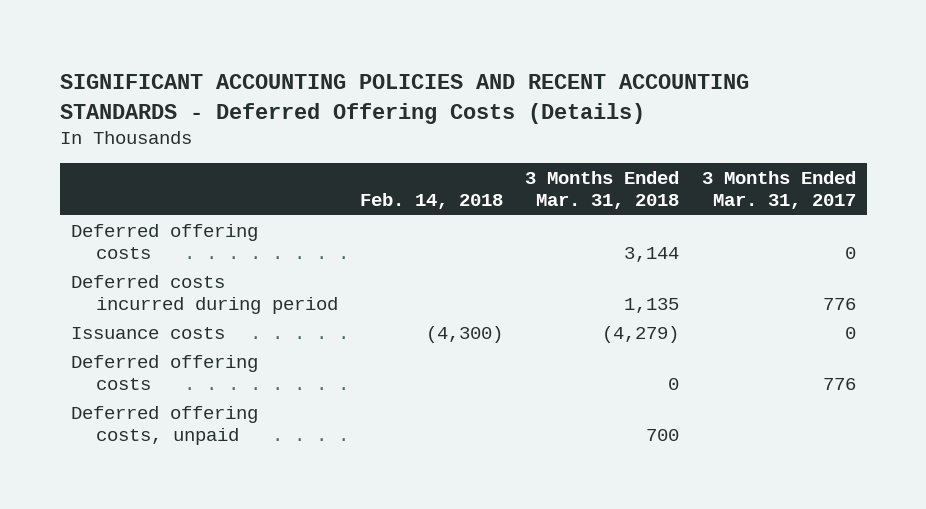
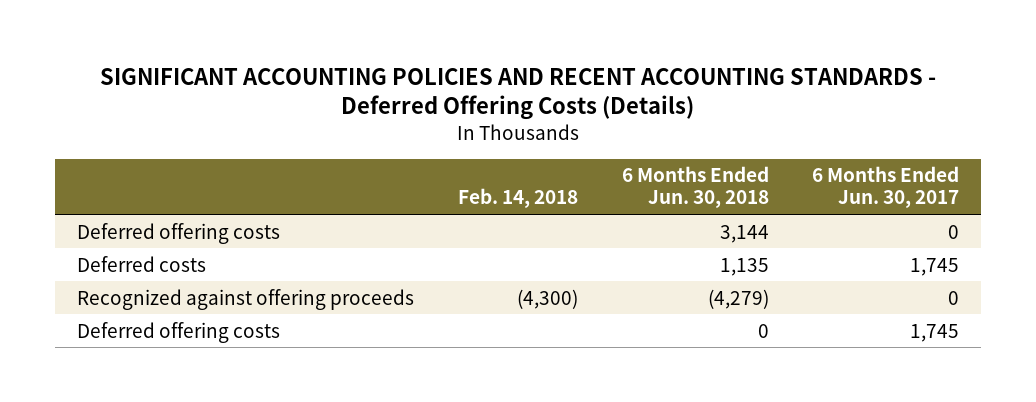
[525,171,680,210] 3 Months Ended Mar. 31, 2018 -> none
[701,171,856,210] 3 Months Ended Mar. 31, 2017 -> none
none -> [621,166,769,209] 6 Months Ended Jun. 30, 2018
none -> [812,166,960,209] 6 Months Ended Jun. 30, 2017
[70,274,338,315] Deferred costs incurred during period -> [77,255,207,272] Deferred costs
[70,326,225,339] Issuance costs -> [77,288,415,310] Recognized against offering proceeds
[70,405,258,446] Deferred offering costs, unpaid -> none

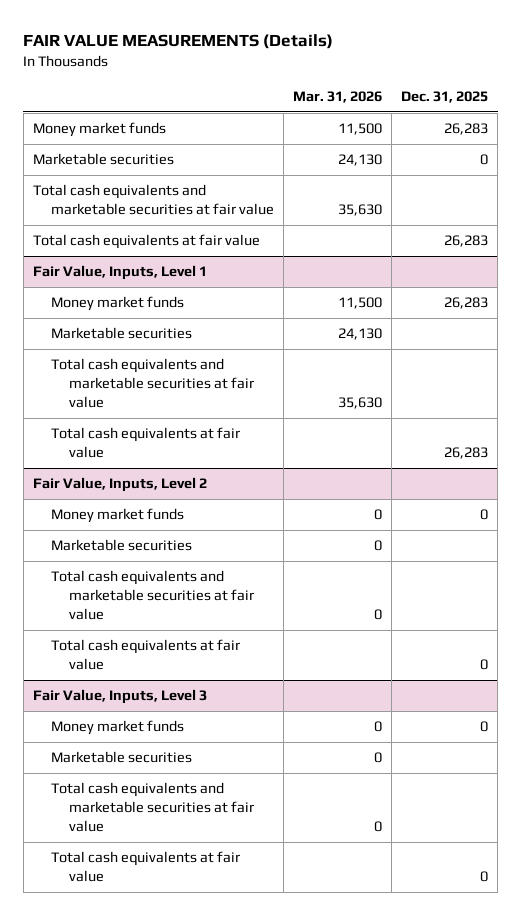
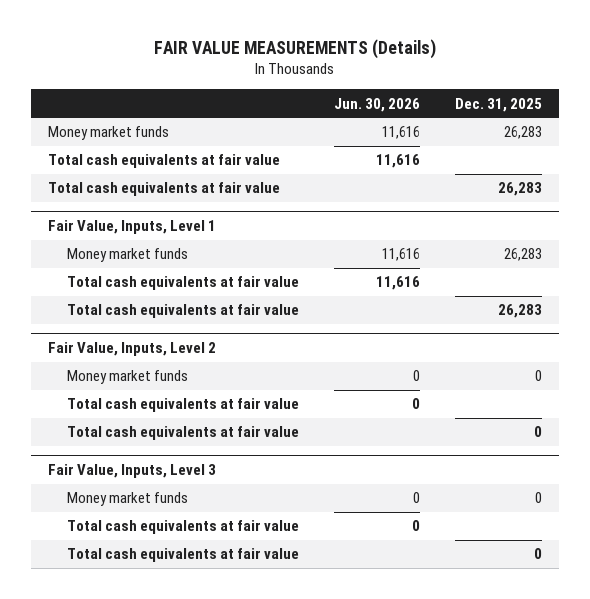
[293,91,383,104] Mar. 31, 2026 -> none
none -> [333,97,420,112] Jun. 30, 2026
[33,153,175,166] Marketable securities -> none
[33,184,275,216] Total cash equivalents and marketable securities at fair value -> [48,154,281,169] Total cash equivalents at fair value
[51,327,193,340] Marketable securities -> none
[51,358,254,409] Total cash equivalents and marketable securities at fair value -> [67,276,300,291] Total cash equivalents at fair value
[51,539,193,552] Marketable securities -> none
[51,570,254,621] Total cash equivalents and marketable securities at fair value -> [67,398,300,413] Total cash equivalents at fair value
[51,751,193,764] Marketable securities -> none
[51,782,254,833] Total cash equivalents and marketable securities at fair value -> [67,520,300,535] Total cash equivalents at fair value

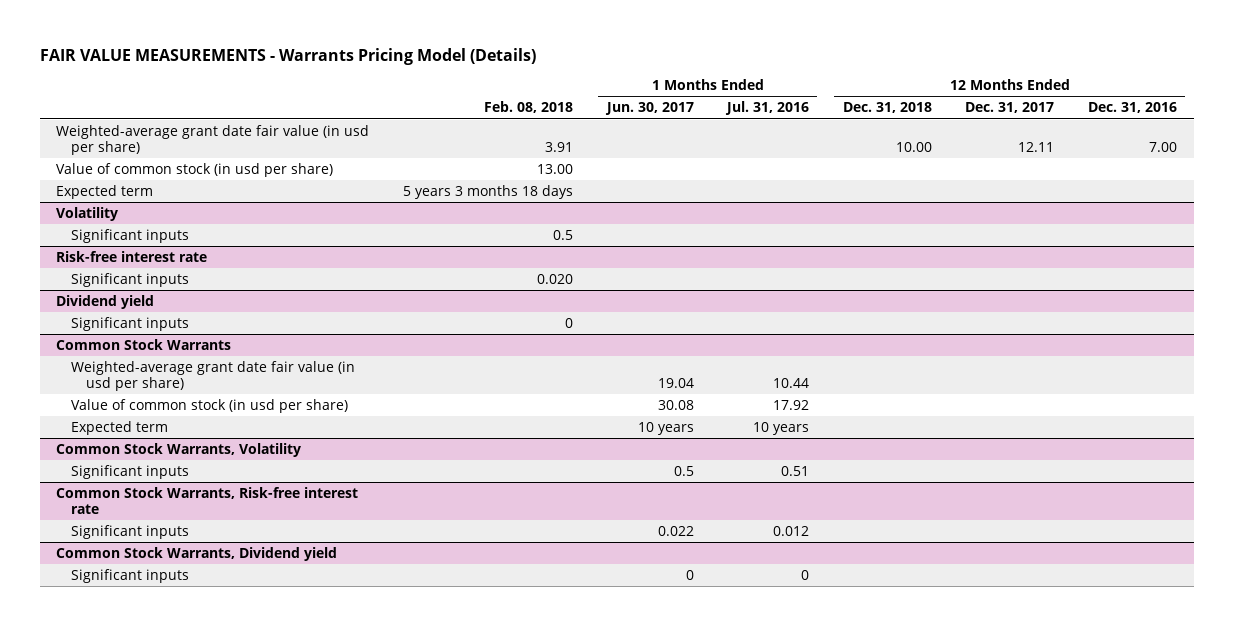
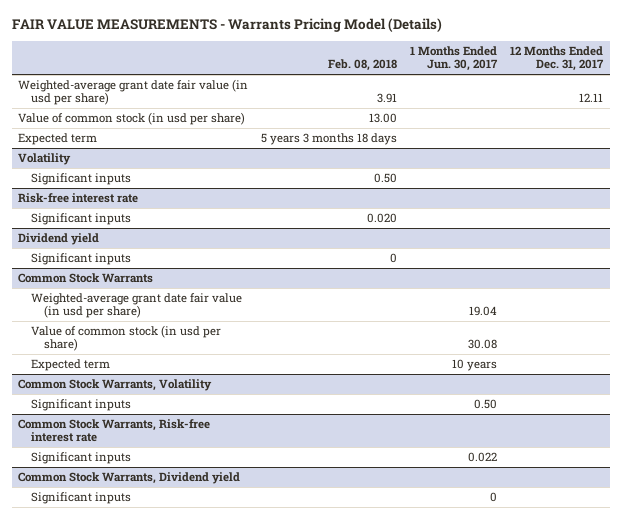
[725,101,810,116] Jul. 31, 2016 -> none
[842,102,932,114] Dec. 31, 2018 -> none
[1087,102,1177,114] Dec. 31, 2016 -> none
[552,229,573,240] 0.5 -> [374,172,398,183] 0.50
[673,465,694,476] 0.5 -> [474,398,498,409] 0.50

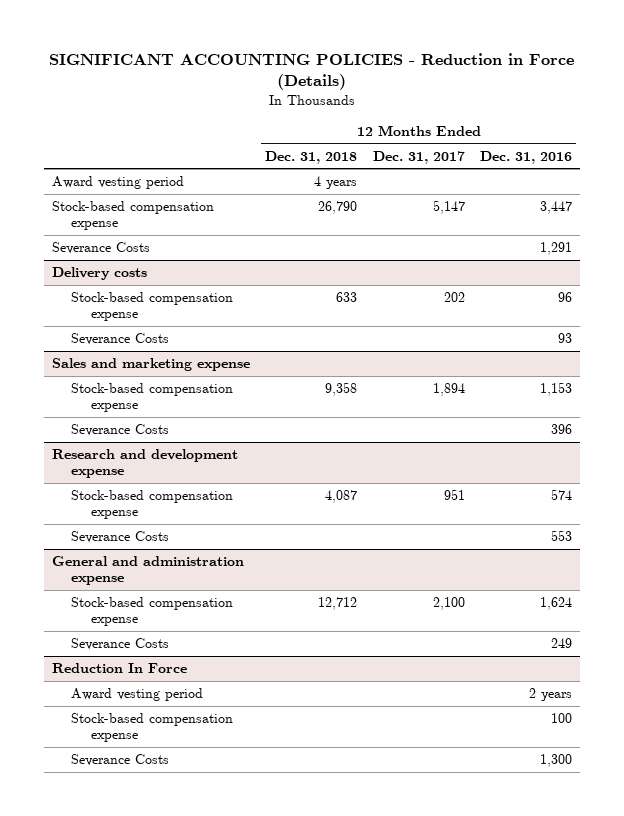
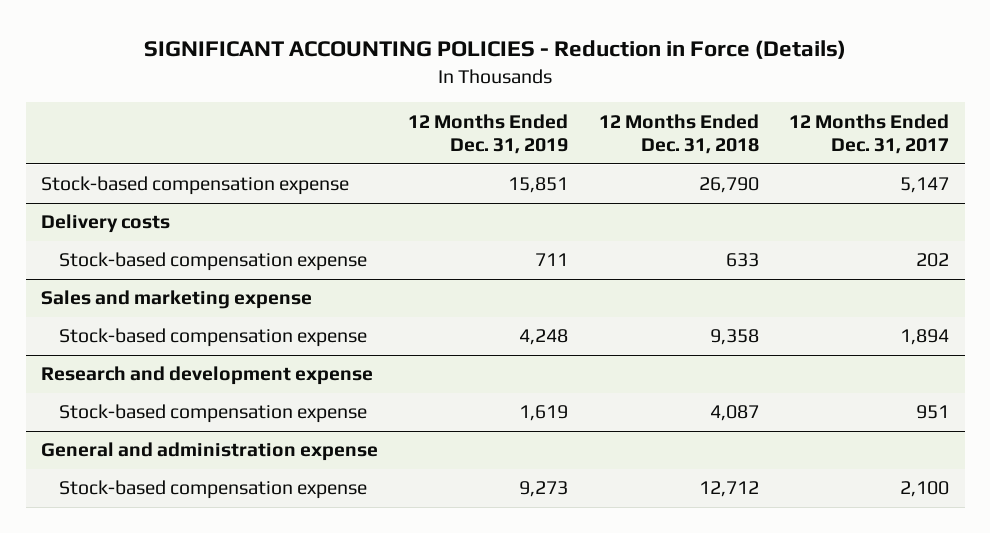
[480,150,573,164] Dec. 31, 2016 -> none
none -> [408,113,569,155] 12 Months Ended Dec. 31, 2019
[51,176,184,190] Award vesting period -> none
[51,242,150,255] Severance Costs -> none
[71,333,170,346] Severance Costs -> none
[71,424,170,437] Severance Costs -> none
[71,531,170,544] Severance Costs -> none
[71,638,170,651] Severance Costs -> none
[51,663,187,674] Reduction In Force -> none
[71,688,204,702] Award vesting period -> none
[71,713,234,743] Stock-based compensation expense -> none
[71,754,170,767] Severance Costs -> none

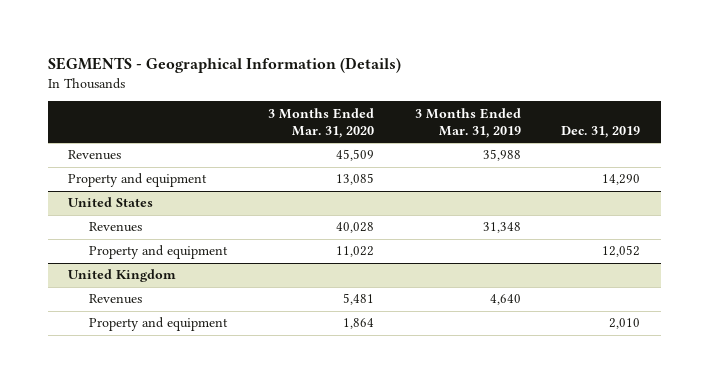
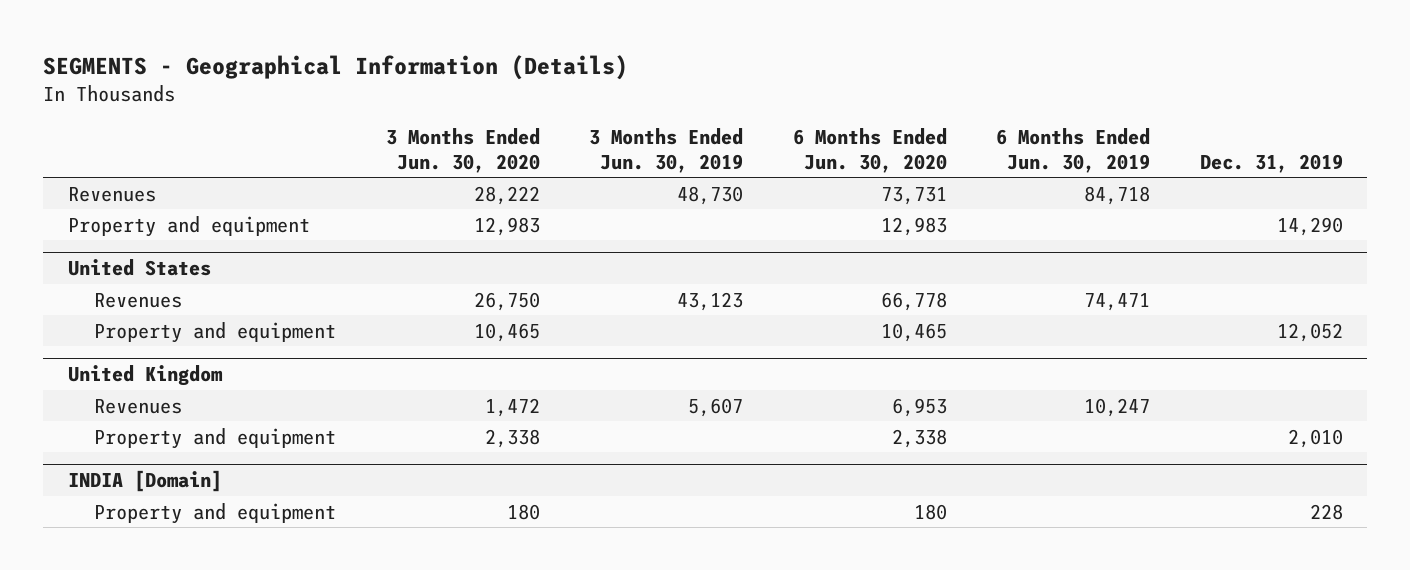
[268,107,375,138] 3 Months Ended Mar. 31, 2020 -> none
[414,107,521,138] 3 Months Ended Mar. 31, 2019 -> none
none -> [385,128,540,173] 3 Months Ended Jun. 30, 2020
none -> [589,128,744,173] 3 Months Ended Jun. 30, 2019
none -> [792,128,947,173] 6 Months Ended Jun. 30, 2020
none -> [996,128,1151,173] 6 Months Ended Jun. 30, 2019
none -> [67,469,222,492] INDIA [Domain]
none -> [94,502,337,524] Property and equipment

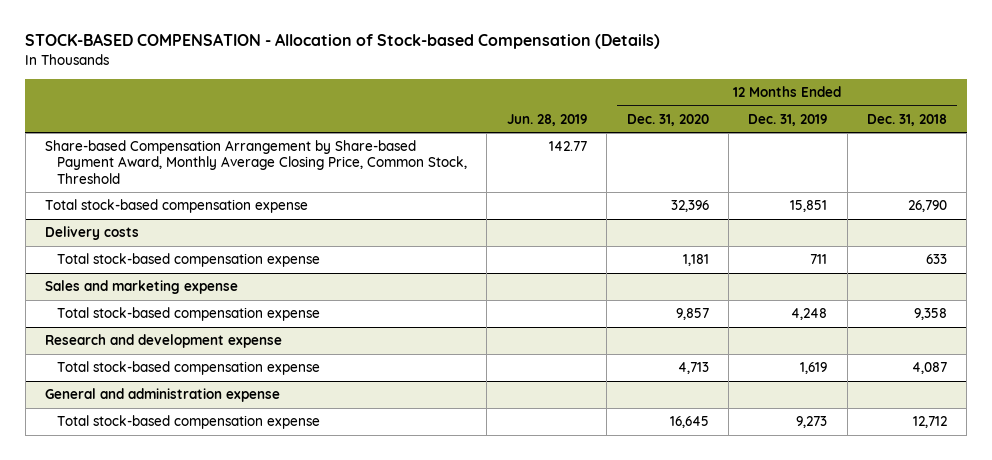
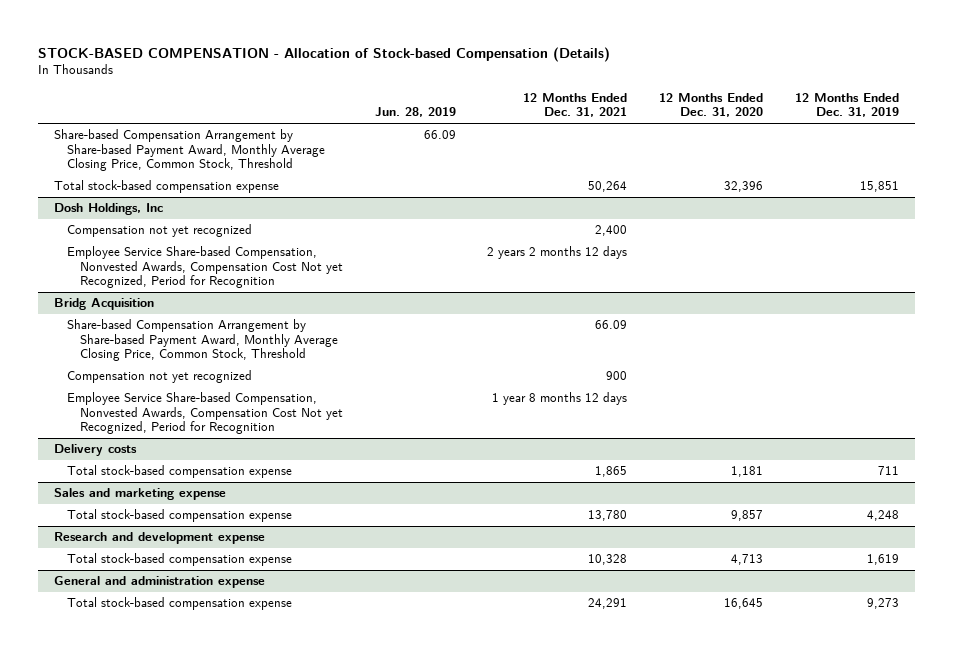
[867,113,948,126] Dec. 31, 2018 -> none
none -> [523,92,628,118] 12 Months Ended Dec. 31, 2021
[548,141,587,152] 142.77 -> [423,130,456,140] 66.09
none -> [54,203,164,216] Dosh Holdings, Inc
none -> [67,224,253,238] Compensation not yet recognized
none -> [67,246,343,289] Employee Service Share-based Compensation, Nonvested Awards, Compensation Cost Not yet Recognized, Period for Recognition
none -> [54,298,155,311] Bridg Acquisition
none -> [67,319,338,362] Share-based Compensation Arrangement by Share-based Payment Award, Monthly Average Closing Price, Common Stock, Threshold
none -> [67,370,253,384] Compensation not yet recognized
none -> [67,392,343,435] Employee Service Share-based Compensation, Nonvested Awards, Compensation Cost Not yet Recognized, Period for Recognition

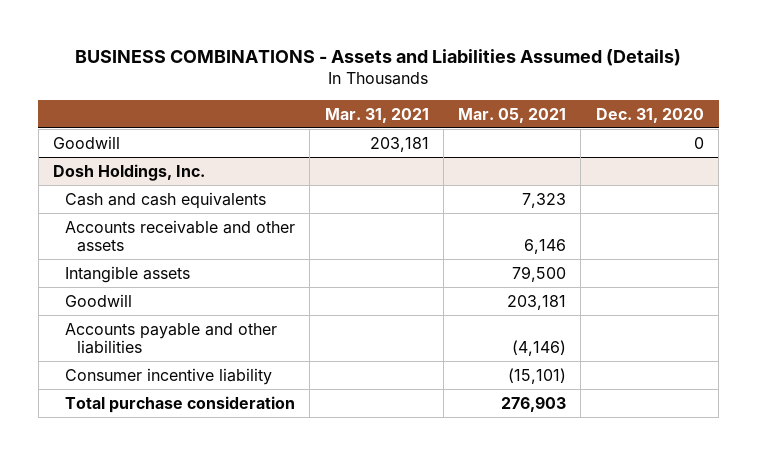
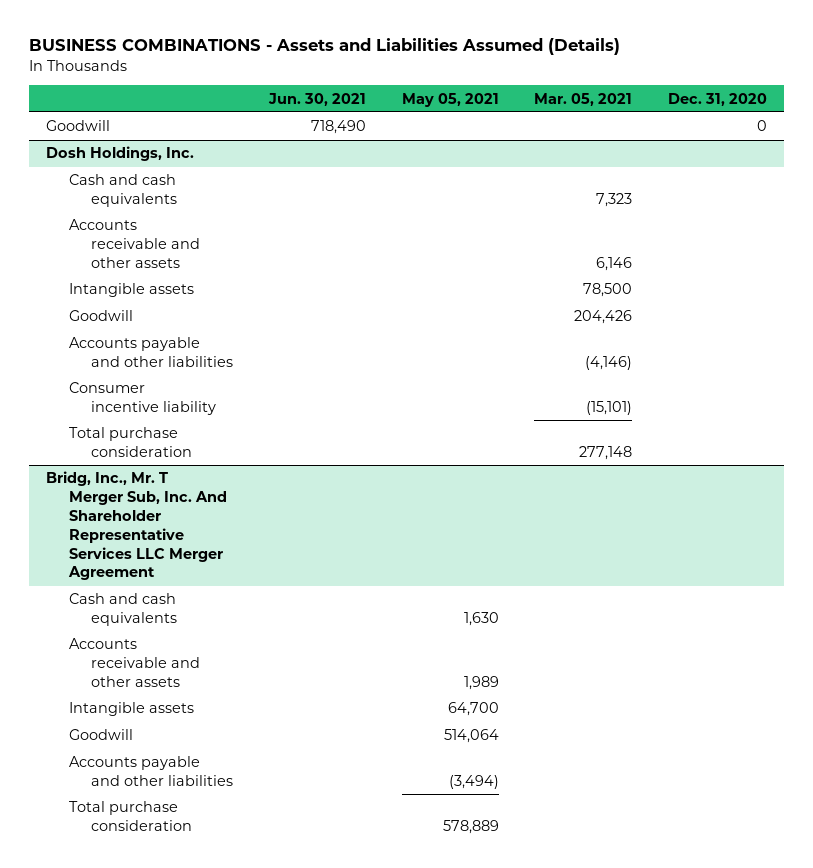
[324,107,429,123] Mar. 31, 2021 -> none
none -> [267,92,366,106] Jun. 30, 2021
none -> [401,92,499,107] May 05, 2021
[512,265,567,282] 79,500 -> [583,283,633,298] 78,500
[507,294,567,310] 203,181 -> [574,310,633,325] 204,426
[501,395,567,412] 276,903 -> [579,446,633,461] 277,148
none -> [46,471,227,581] Bridg, Inc., Mr. T Merger Sub, Inc. And Shareholder Representative Services LLC Merger Agreement
none -> [68,593,178,627] Cash and cash equivalents
none -> [68,638,201,688] Accounts receivable and other assets
none -> [68,702,194,717] Intangible assets
none -> [68,729,133,741] Goodwill
none -> [68,756,234,787] Accounts payable and other liabilities
none -> [68,801,193,832] Total purchase consideration

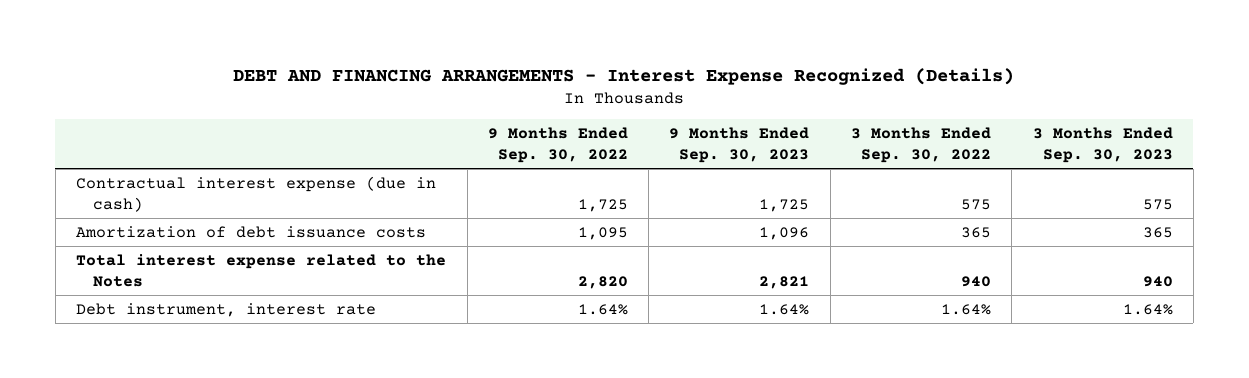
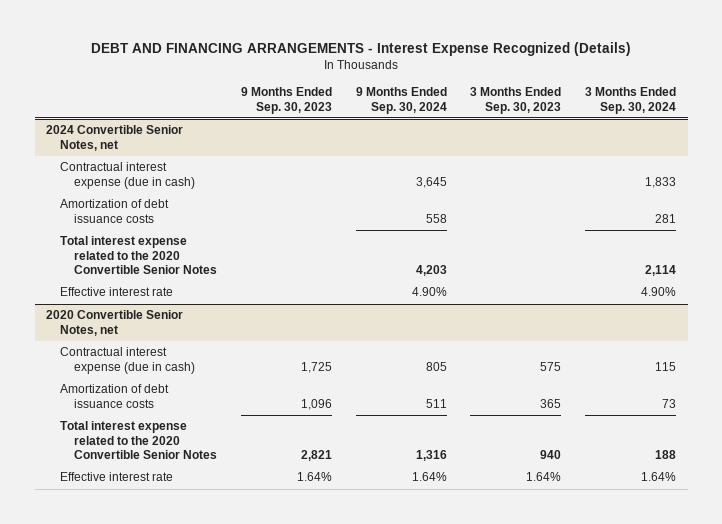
[487,127,628,164] 9 Months Ended Sep. 30, 2022 -> none
[850,127,991,164] 3 Months Ended Sep. 30, 2022 -> none
none -> [355,87,447,114] 9 Months Ended Sep. 30, 2024
none -> [584,87,676,114] 3 Months Ended Sep. 30, 2024
none -> [46,125,184,151] 2024 Convertible Senior Notes, net
none -> [60,162,196,189] Contractual interest expense (due in cash)
none -> [60,199,170,223] Amortization of debt issuance costs
none -> [60,236,218,274] Total interest expense related to the 2020 Convertible Senior Notes
none -> [60,287,174,297] Effective interest rate
none -> [46,310,184,336] 2020 Convertible Senior Notes, net
[76,253,447,287] Total interest expense related to the Notes -> [60,421,218,459] Total interest expense related to the 2020 Convertible Senior Notes
[76,302,377,317] Debt instrument, interest rate -> [60,472,174,482] Effective interest rate

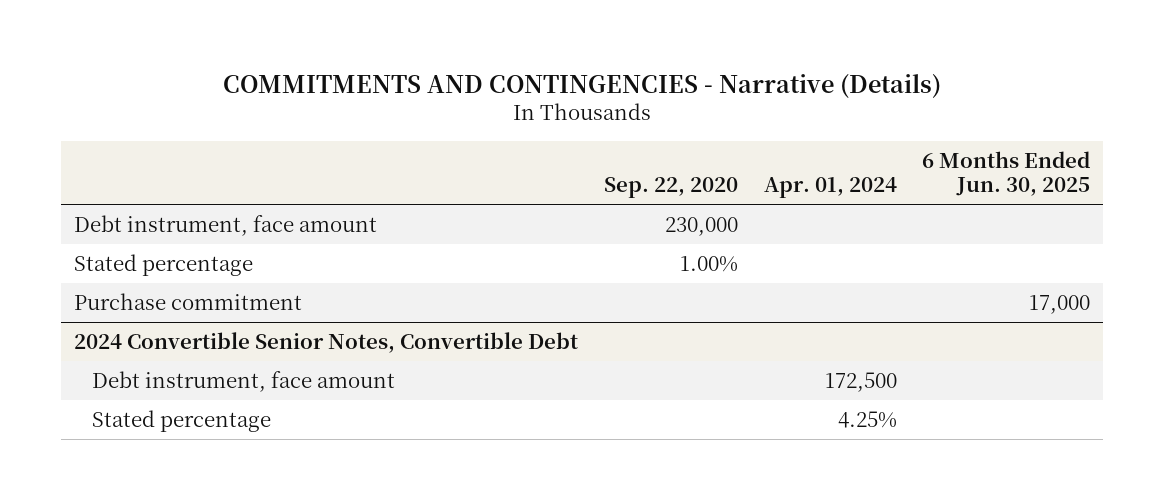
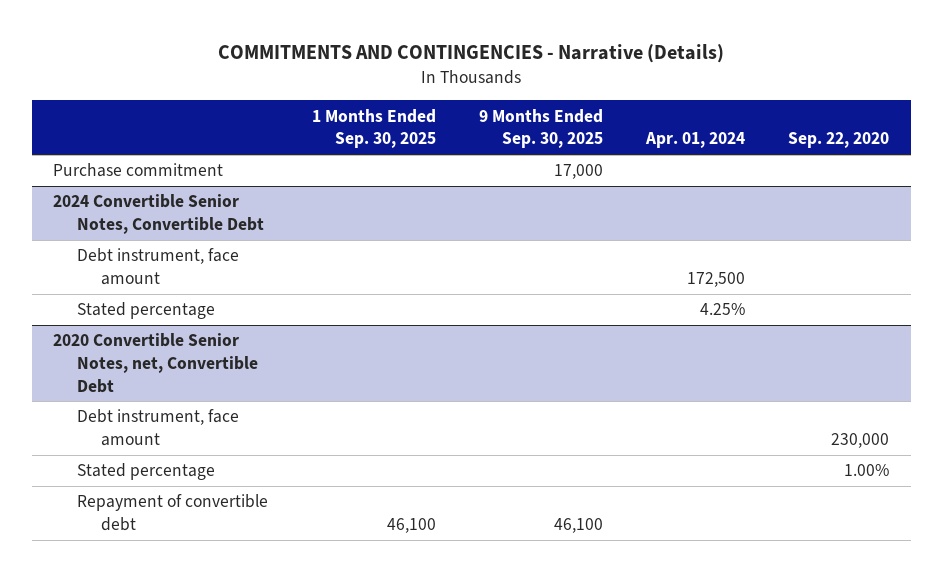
[922,150,1091,197] 6 Months Ended Jun. 30, 2025 -> none
none -> [311,108,436,149] 1 Months Ended Sep. 30, 2025
none -> [478,108,603,149] 9 Months Ended Sep. 30, 2025
[74,215,378,237] Debt instrument, face amount -> none
[74,254,254,277] Stated percentage -> none
none -> [53,333,259,393] 2020 Convertible Senior Notes, net, Convertible Debt
none -> [77,409,240,447] Debt instrument, face amount
none -> [77,463,216,481] Stated percentage
none -> [77,494,269,532] Repayment of convertible debt

